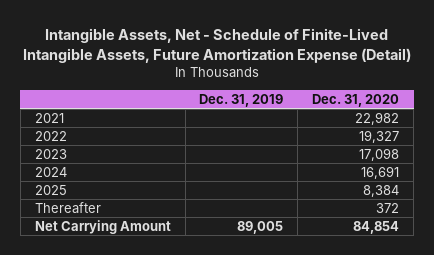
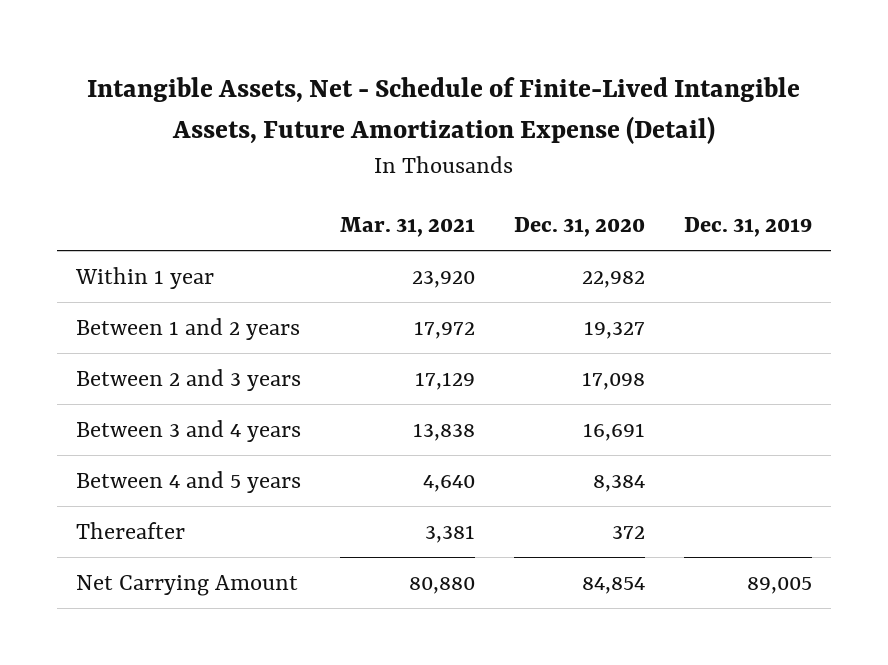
none -> [340,216,476,237] Mar. 31, 2021
[34,112,64,123] 2021 -> [75,267,215,290] Within 1 year
[34,130,67,141] 2022 -> [76,318,301,341] Between 1 and 2 years
[34,148,67,159] 2023 -> [76,369,302,392] Between 2 and 3 years
[34,166,67,177] 2024 -> [76,420,302,443] Between 3 and 4 years
[34,184,67,195] 2025 -> [76,471,302,494] Between 4 and 5 years

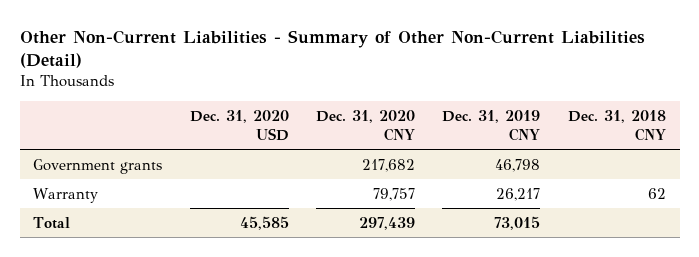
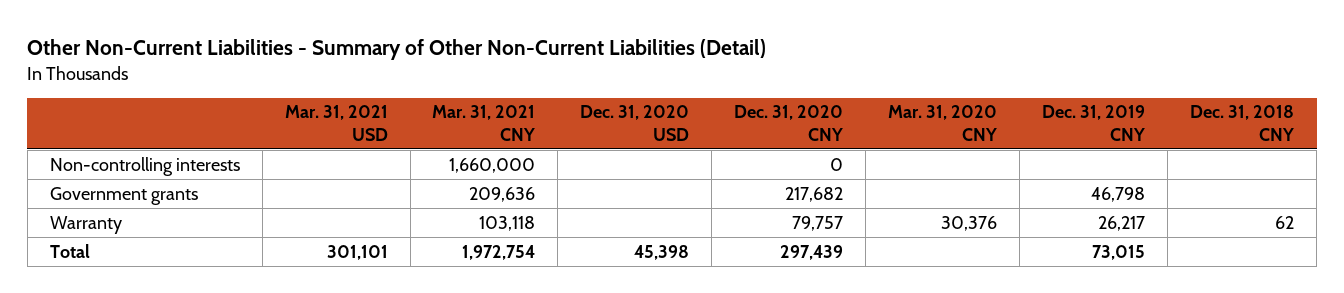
none -> [284,105,388,141] Mar. 31, 2021 USD
none -> [432,105,536,141] Mar. 31, 2021 CNY
none -> [888,105,998,141] Mar. 31, 2020 CNY
none -> [49,156,240,176] Non-controlling interests
[239,215,289,230] 45,585 -> [634,244,690,260] 45,398

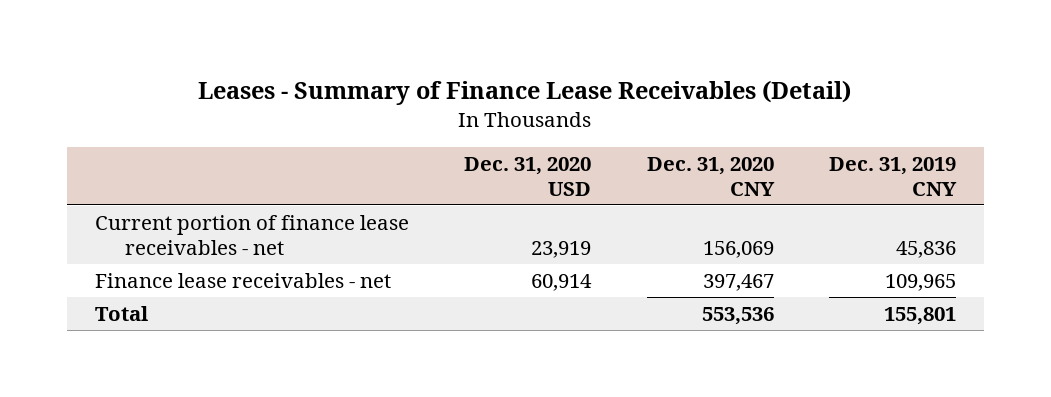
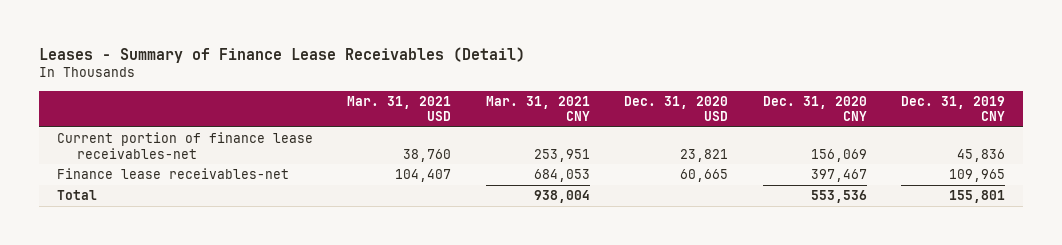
none -> [347,95,452,122] Mar. 31, 2021 USD
none -> [485,95,590,122] Mar. 31, 2021 CNY
[94,215,409,255] Current portion of finance lease receivables - net -> [56,132,313,159] Current portion of finance lease receivables-net
[531,240,592,258] 23,919 -> [680,148,729,162] 23,821
[94,273,391,289] Finance lease receivables - net -> [56,168,289,180] Finance lease receivables-net
[531,274,593,292] 60,914 -> [680,169,729,183] 60,665

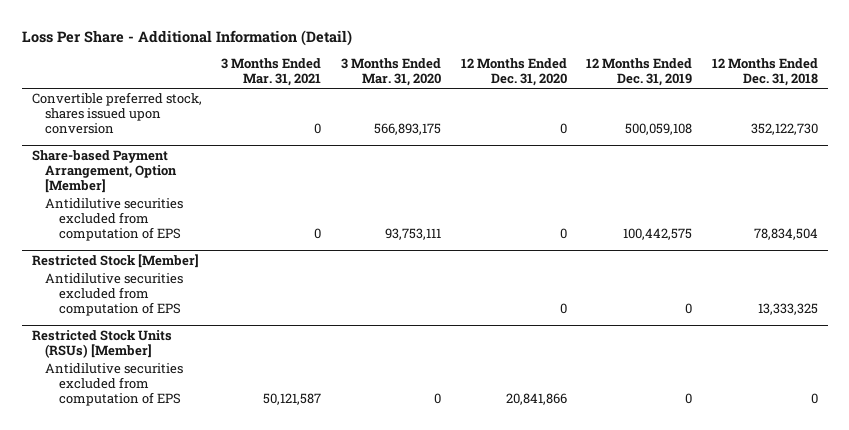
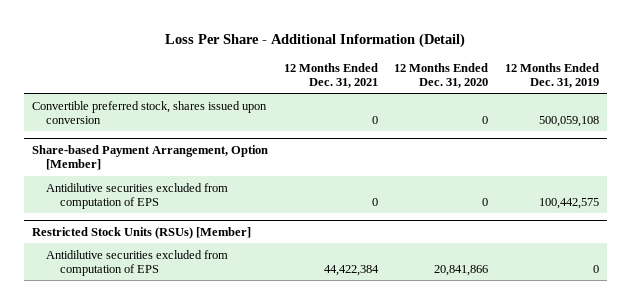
[221,58,322,87] 3 Months Ended Mar. 31, 2021 -> none
[340,58,441,87] 3 Months Ended Mar. 31, 2020 -> none
[711,58,818,87] 12 Months Ended Dec. 31, 2018 -> none
none -> [284,62,379,88] 12 Months Ended Dec. 31, 2021
[31,253,199,268] Restricted Stock [Member] -> none
[45,273,184,317] Antidilutive securities excluded from computation of EPS -> none

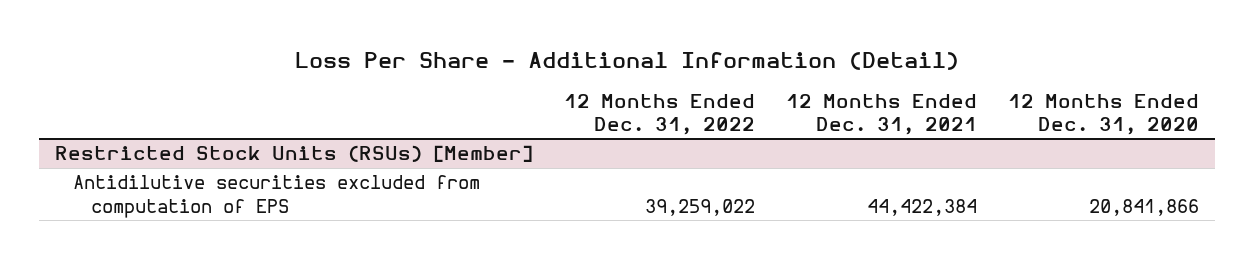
[504,62,599,88] 12 Months Ended Dec. 31, 2019 -> none
none -> [564,93,756,135] 12 Months Ended Dec. 31, 2022
[32,100,268,124] Convertible preferred stock, shares issued upon conversion -> none
[32,144,269,171] Share-based Payment Arrangement, Option [Member] -> none
[45,182,228,209] Antidilutive securities excluded from computation of EPS -> none

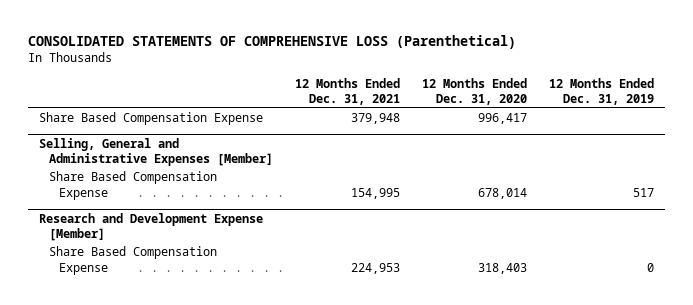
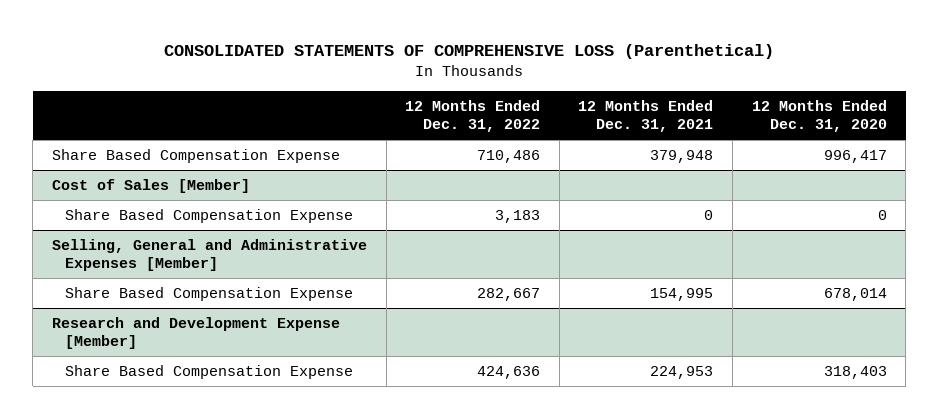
[549,77,655,105] 12 Months Ended Dec. 31, 2019 -> none
none -> [405,99,541,133] 12 Months Ended Dec. 31, 2022
none -> [52,178,251,193] Cost of Sales [Member]
none -> [64,208,353,223] Share Based Compensation Expense

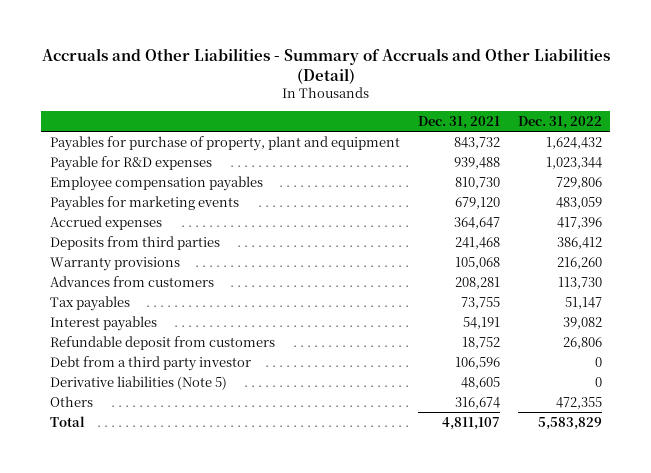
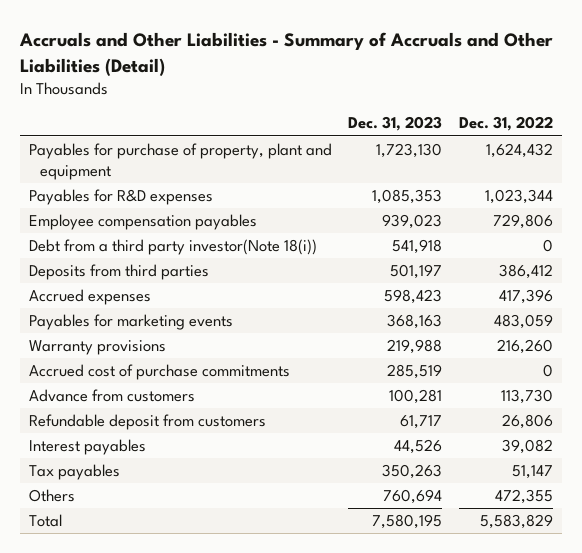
[417,115,500,129] Dec. 31, 2021 -> none
none -> [348,116,443,132] Dec. 31, 2023
[49,155,212,171] Payable for R&D expenses -> [28,189,213,206] Payables for R&D expenses
none -> [28,239,317,256] Debt from a third party investor(Note 18(i))
[49,215,162,230] Accrued expenses -> [28,289,151,306] Accrued expenses
[49,195,239,211] Payables for marketing events -> [28,314,233,331] Payables for marketing events
none -> [28,364,290,381] Accrued cost of purchase commitments
[49,275,214,287] Advances from customers -> [28,389,195,403] Advance from customers
[49,355,251,371] Debt from a third party investor -> none
[49,375,227,390] Derivative liabilities (Note 5) -> none
[49,315,157,331] Interest payables -> [28,439,146,456] Interest payables
[49,295,130,311] Tax payables -> [28,464,120,481] Tax payables

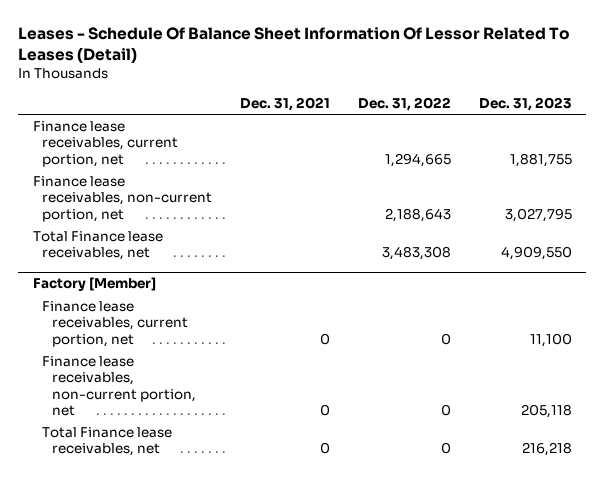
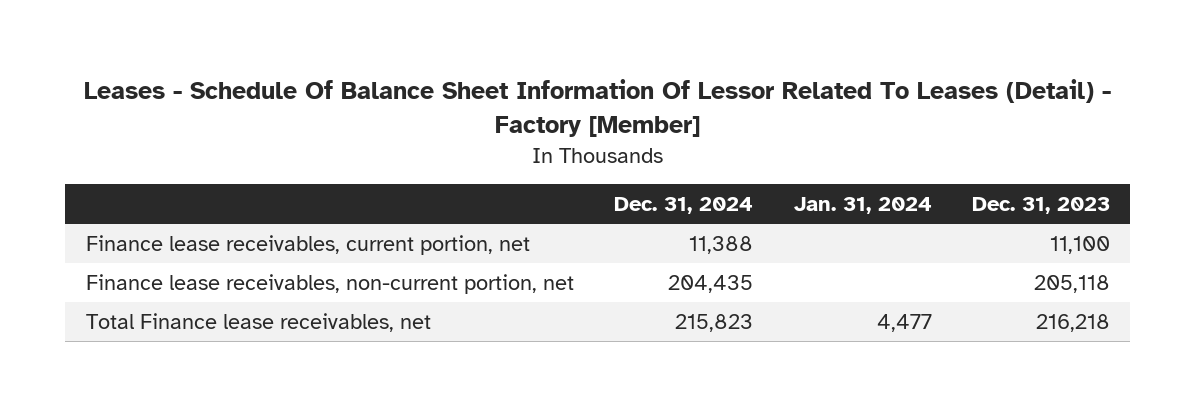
[18,27,571,63] Leases - Schedule Of Balance Sheet Information Of Lessor Related To Leases (Detail) -> [83,79,1111,138] Leases - Schedule Of Balance Sheet Information Of Lessor Related To Leases (Detail) - Factory [Member]
[240,96,331,111] Dec. 31, 2021 -> none
[358,96,452,111] Dec. 31, 2022 -> none
none -> [614,197,754,215] Dec. 31, 2024
none -> [793,197,932,215] Jan. 31, 2024
[32,121,179,167] Finance lease receivables, current portion, net -> none
[32,176,213,222] Finance lease receivables, non-current portion, net -> none
[32,231,163,261] Total Finance lease receivables, net -> none
[32,277,156,292] Factory [Member] -> none

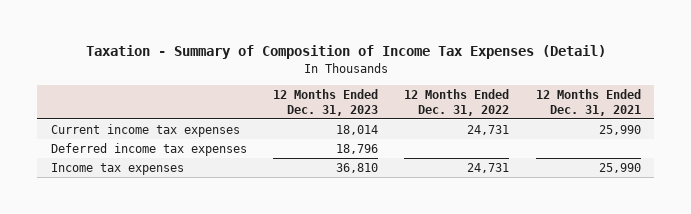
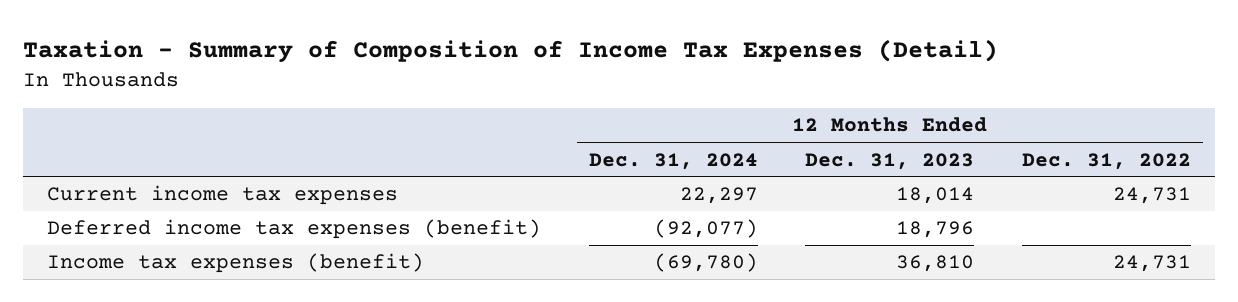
[535,88,641,116] 12 Months Ended Dec. 31, 2021 -> none
none -> [588,152,758,170] Dec. 31, 2024
[50,143,247,157] Deferred income tax expenses -> [47,219,542,240] Deferred income tax expenses (benefit)
[50,163,184,176] Income tax expenses -> [47,253,425,274] Income tax expenses (benefit)

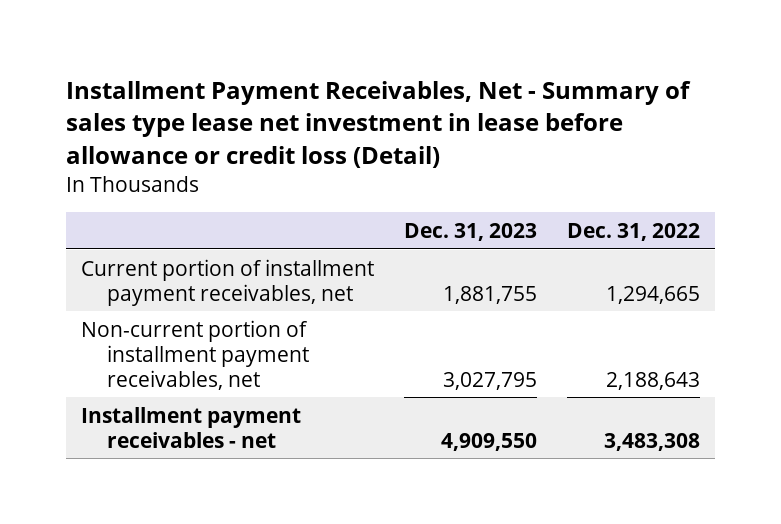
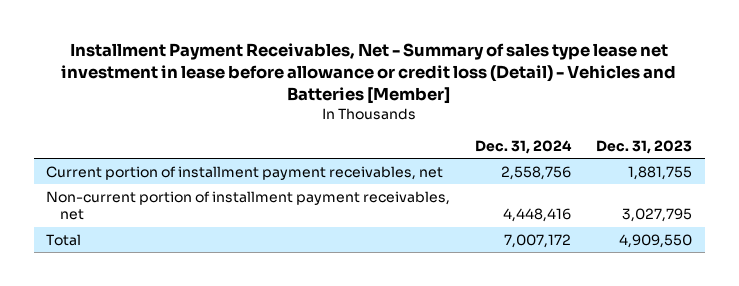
[66,80,692,168] Installment Payment Receivables, Net - Summary of sales type lease net investment in lease before allowance or credit loss (Detail) -> [61,42,677,105] Installment Payment Receivables, Net - Summary of sales type lease net investment in lease before allowance or credit loss (Detail) - Vehicles and Batteries [Member]
[566,223,700,242] Dec. 31, 2022 -> none
none -> [475,140,573,155] Dec. 31, 2024
[81,406,302,448] Installment payment receivables - net -> [46,233,82,246] Total

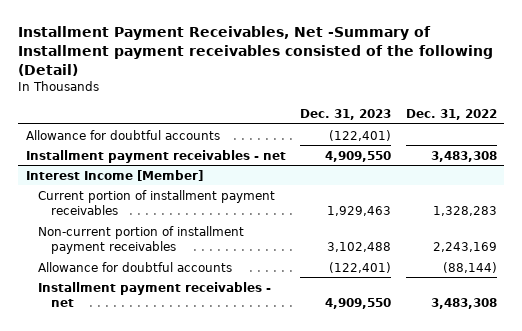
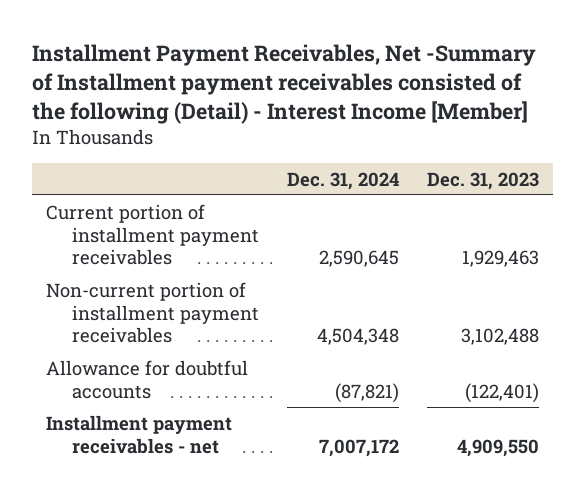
[18,26,494,77] Installment Payment Receivables, Net -Summary of Installment payment receivables consisted of the following (Detail) -> [31,43,536,124] Installment Payment Receivables, Net -Summary of Installment payment receivables consisted of the following (Detail) - Interest Income [Member]
[405,109,497,121] Dec. 31, 2022 -> none
none -> [287,171,400,190] Dec. 31, 2024
[25,129,220,140] Allowance for doubtful accounts -> none
[25,149,286,163] Installment payment receivables - net -> none
[25,169,203,181] Interest Income [Member] -> none

